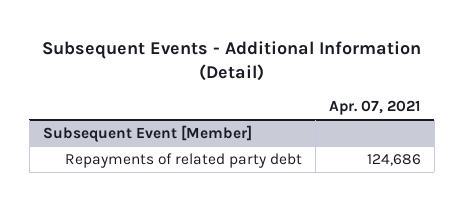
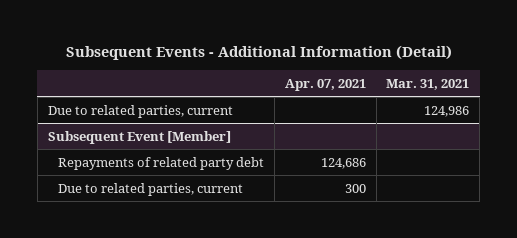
none -> [386,78,470,90] Mar. 31, 2021
none -> [47,104,233,118] Due to related parties, current
none -> [58,182,244,196] Due to related parties, current

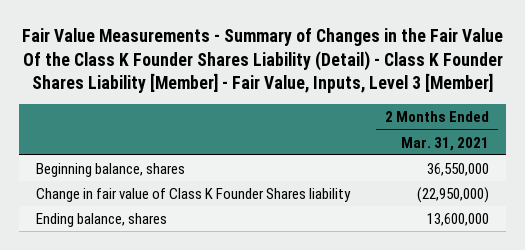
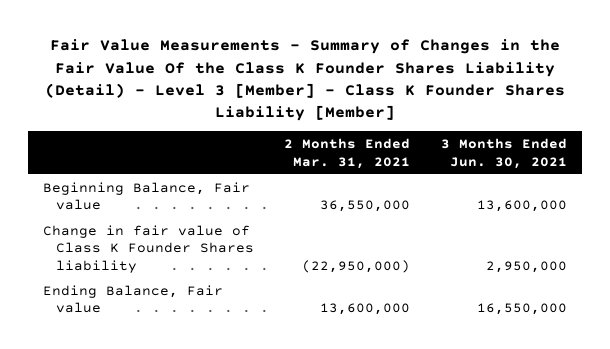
[21,28,503,94] Fair Value Measurements - Summary of Changes in the Fair Value Of the Class K Founder Shares Liability (Detail) - Class K Founder Shares Liability [Member] - Fair Value, Inputs, Level 3 [Member] -> [44,39,565,121] Fair Value Measurements - Summary of Changes in the Fair Value Of the Class K Founder Shares Liability (Detail) - Level 3 [Member] - Class K Founder Shares Liability [Member]
none -> [440,137,567,169] 3 Months Ended Jun. 30, 2021
[36,163,186,178] Beginning balance, shares -> [43,181,251,211] Beginning Balance, Fair value
[36,213,168,228] Ending balance, shares -> [43,284,224,314] Ending Balance, Fair value

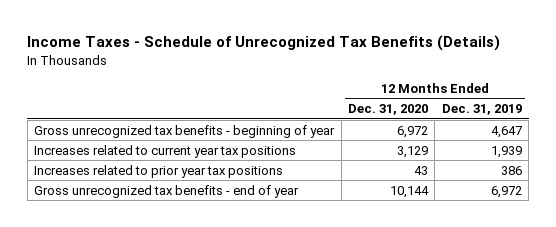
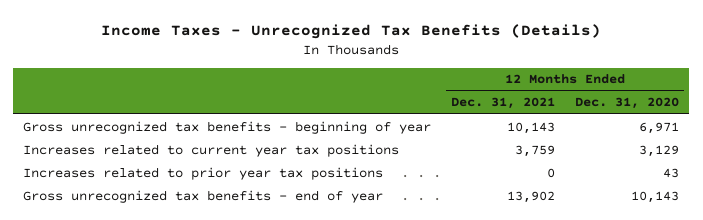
[27,35,501,52] Income Taxes - Schedule of Unrecognized Tax Benefits (Details) -> [101,24,602,40] Income Taxes - Unrecognized Tax Benefits (Details)
[441,104,522,116] Dec. 31, 2019 -> none
none -> [451,97,556,110] Dec. 31, 2021
[396,125,428,138] 6,972 -> [639,121,680,134] 6,971
[389,185,429,198] 10,144 -> [631,190,680,203] 10,143

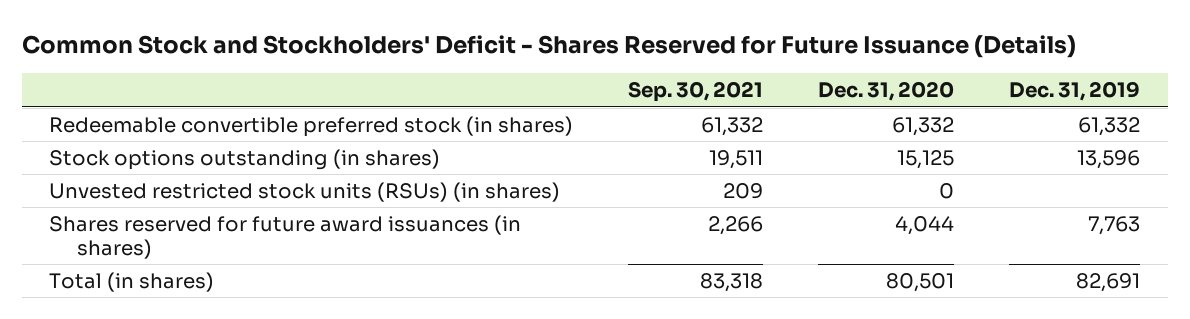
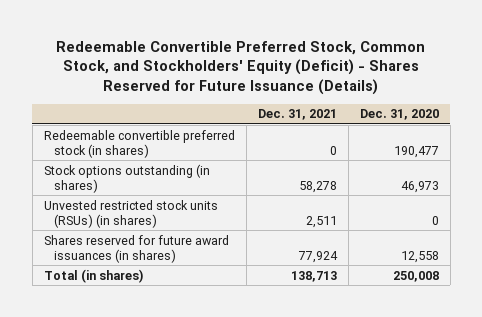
[21,35,1076,59] Common Stock and Stockholders' Deficit - Shares Reserved for Future Issuance (Details) -> [56,40,426,95] Redeemable Convertible Preferred Stock, Common Stock, and Stockholders' Equity (Deficit) - Shares Reserved for Future Issuance (Details)
[628,81,764,103] Sep. 30, 2021 -> none
[1009,81,1141,102] Dec. 31, 2019 -> none
none -> [257,109,337,121] Dec. 31, 2021
[892,116,955,136] 61,332 -> [393,145,439,158] 190,477
[897,149,955,169] 15,125 -> [400,180,439,193] 46,973
[895,215,955,235] 4,044 -> [400,250,439,263] 12,558
[886,272,955,292] 80,501 -> [392,270,439,282] 250,008

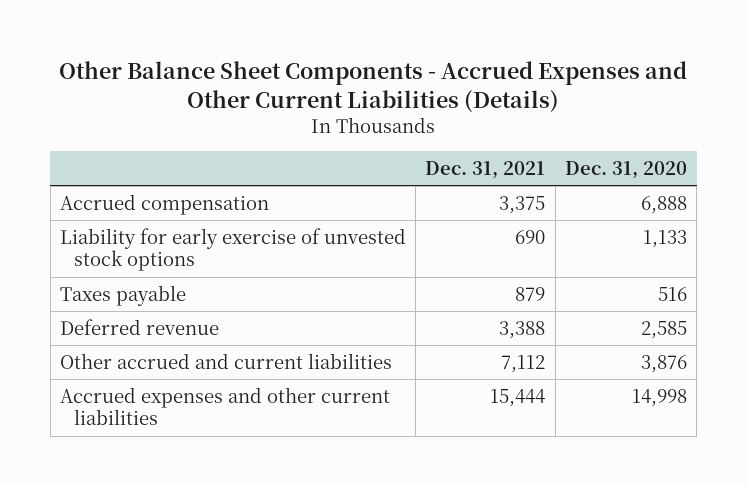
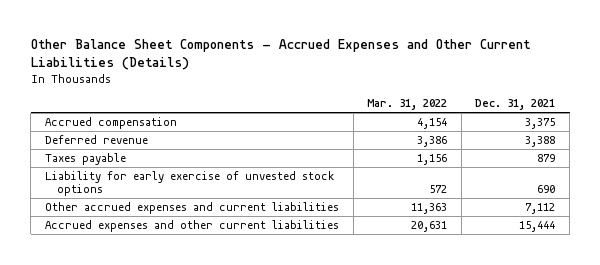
[564,160,687,179] Dec. 31, 2020 -> none
none -> [367,99,448,111] Mar. 31, 2022
[59,284,186,306] Taxes payable -> [45,152,127,165] Taxes payable
[59,227,406,272] Liability for early exercise of unvested stock options -> [45,170,335,197] Liability for early exercise of unvested stock options
[59,352,392,369] Other accrued and current liabilities -> [45,201,340,214] Other accrued expenses and current liabilities

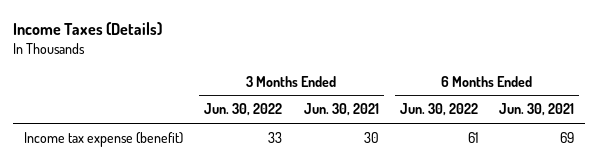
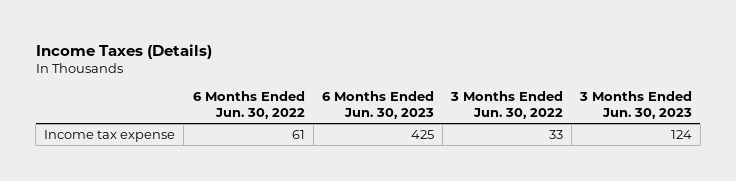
[303,103,379,117] Jun. 30, 2021 -> none
[499,103,575,117] Jun. 30, 2021 -> none
none -> [321,91,434,120] 6 Months Ended Jun. 30, 2023
none -> [578,91,692,120] 3 Months Ended Jun. 30, 2023
[24,131,184,147] Income tax expense (benefit) -> [44,129,176,142] Income tax expense

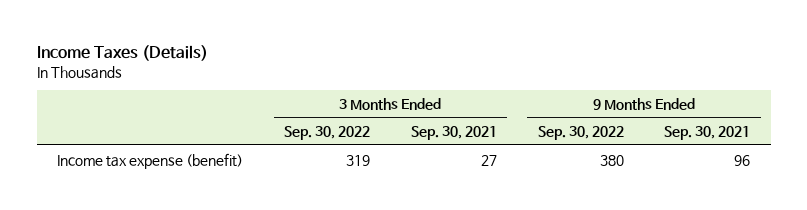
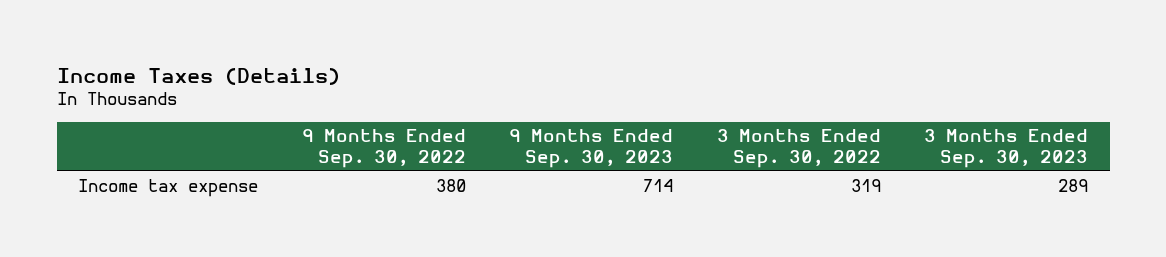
[410,126,497,141] Sep. 30, 2021 -> none
[664,126,751,141] Sep. 30, 2021 -> none
none -> [509,129,674,169] 9 Months Ended Sep. 30, 2023
none -> [923,129,1088,169] 3 Months Ended Sep. 30, 2023
[57,152,244,169] Income tax expense (benefit) -> [78,179,259,198] Income tax expense

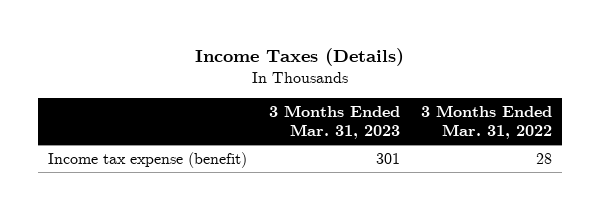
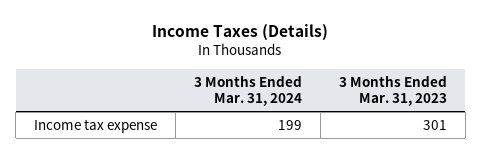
[420,104,552,140] 3 Months Ended Mar. 31, 2022 -> none
none -> [193,75,302,106] 3 Months Ended Mar. 31, 2024
[48,151,248,168] Income tax expense (benefit) -> [34,119,158,134] Income tax expense

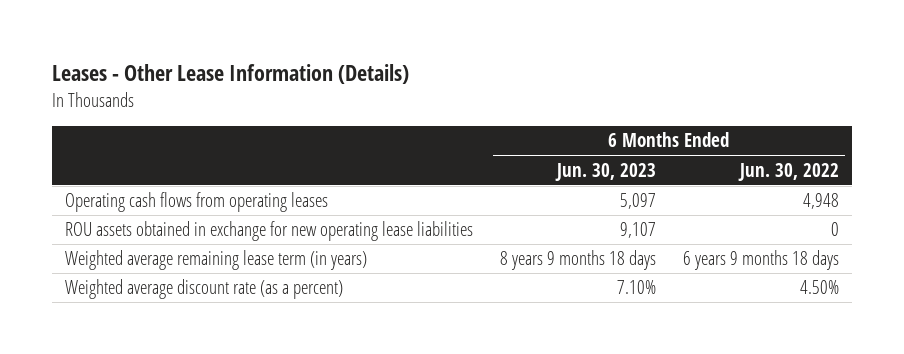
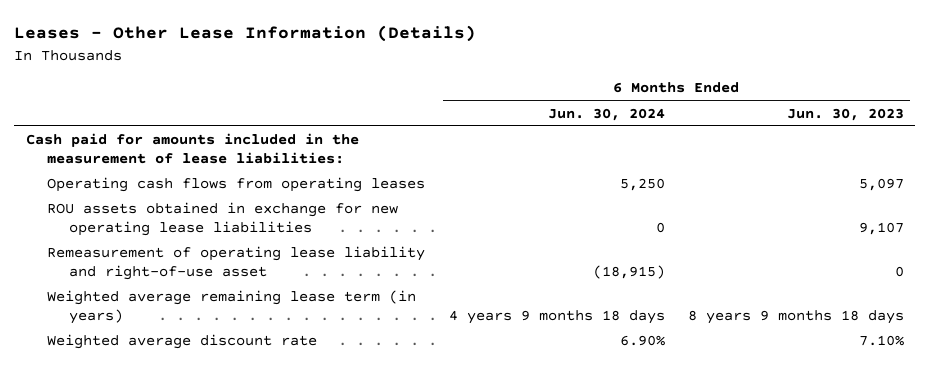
[737,162,839,181] Jun. 30, 2022 -> none
none -> [547,107,665,121] Jun. 30, 2024
none -> [25,133,359,164] Cash paid for amounts included in the measurement of lease liabilities:
none -> [47,246,426,280] Remeasurement of operating lease liability and right-of-use asset
[65,279,344,300] Weighted average discount rate (as a percent) -> [47,334,318,350] Weighted average discount rate

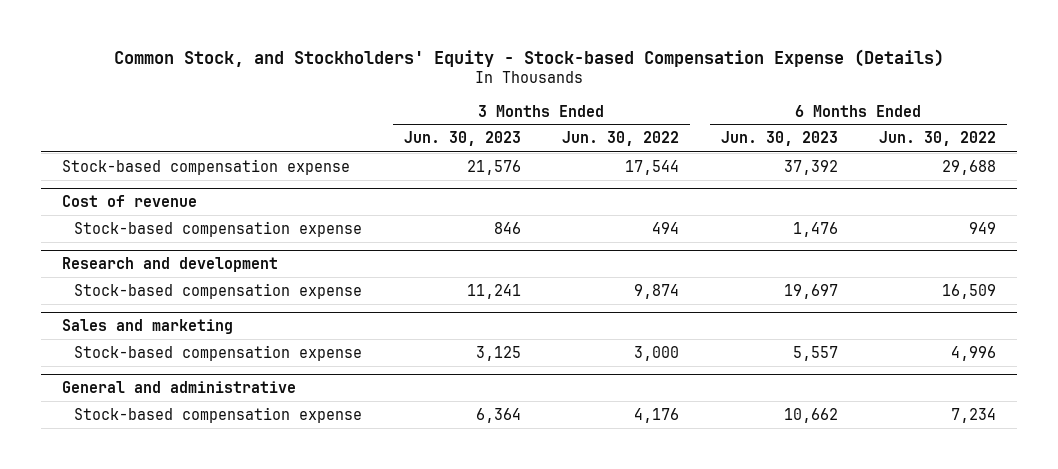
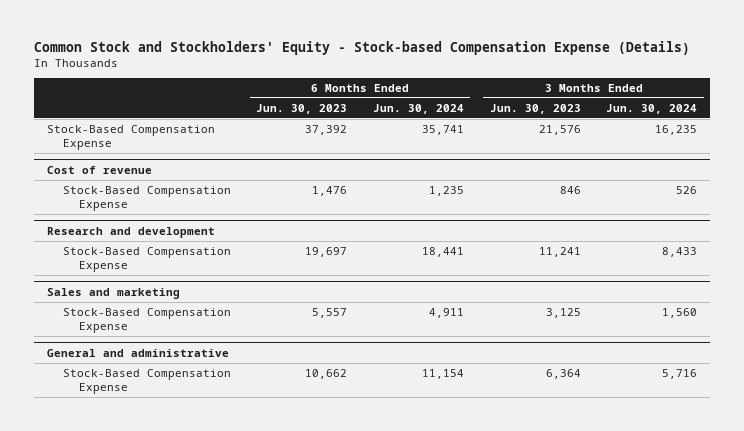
[114,48,945,67] Common Stock, and Stockholders' Equity - Stock-based Compensation Expense (Details) -> [34,40,691,55] Common Stock and Stockholders' Equity - Stock-based Compensation Expense (Details)
[562,131,680,147] Jun. 30, 2022 -> none
[879,131,997,147] Jun. 30, 2022 -> none
none -> [373,103,465,114] Jun. 30, 2024
none -> [606,103,698,114] Jun. 30, 2024
[62,158,351,175] Stock-based compensation expense -> [47,124,216,150] Stock-Based Compensation Expense
[74,220,363,237] Stock-based compensation expense -> [62,185,231,211] Stock-Based Compensation Expense
[74,282,363,299] Stock-based compensation expense -> [62,246,231,272] Stock-Based Compensation Expense
[74,344,363,361] Stock-based compensation expense -> [62,307,231,333] Stock-Based Compensation Expense
[74,406,363,423] Stock-based compensation expense -> [62,368,231,394] Stock-Based Compensation Expense

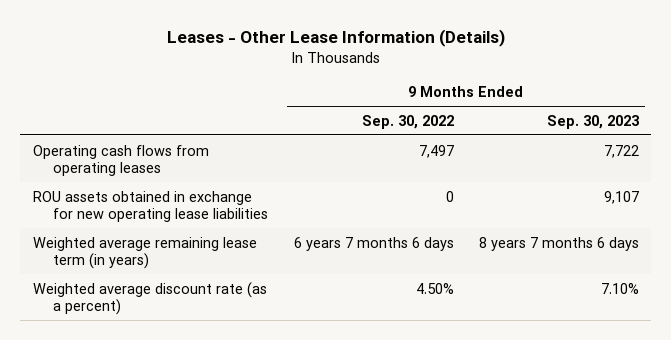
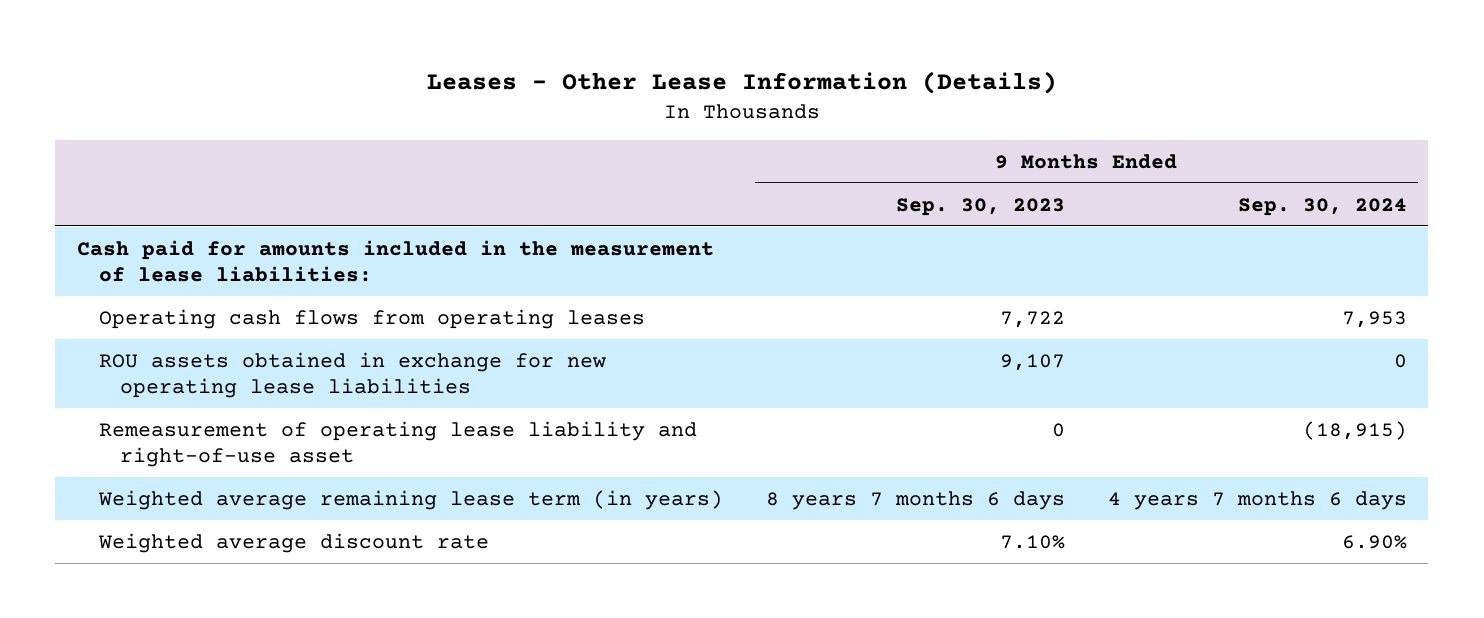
[361,114,454,129] Sep. 30, 2022 -> none
none -> [1237,197,1407,216] Sep. 30, 2024
none -> [76,239,714,282] Cash paid for amounts included in the measurement of lease liabilities:
none -> [98,420,697,467] Remeasurement of operating lease liability and right-of-use asset
[32,281,267,316] Weighted average discount rate (as a percent) -> [97,532,489,553] Weighted average discount rate

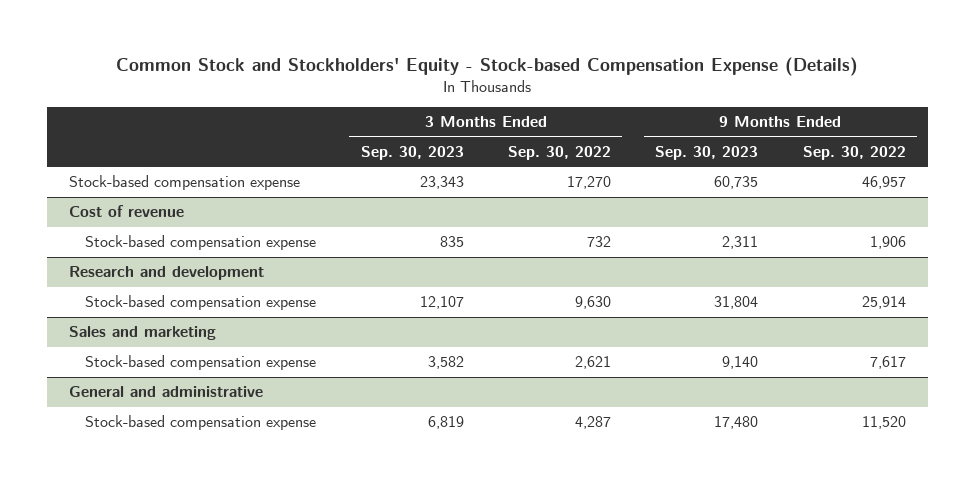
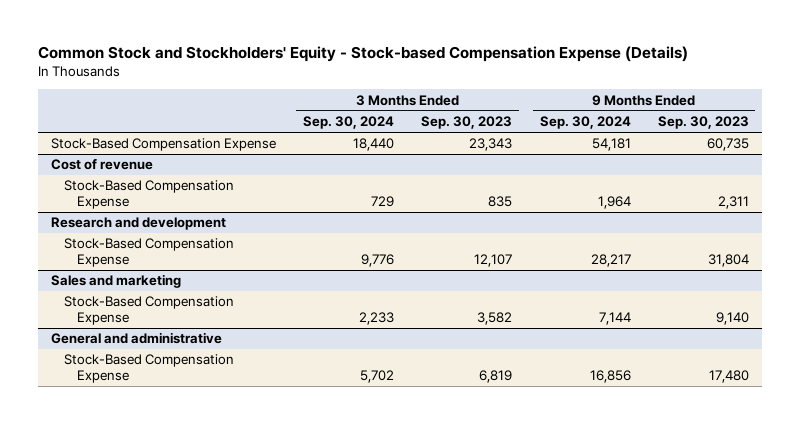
[507,145,611,160] Sep. 30, 2022 -> none
[802,145,906,160] Sep. 30, 2022 -> none
none -> [303,116,395,130] Sep. 30, 2024
none -> [539,116,631,130] Sep. 30, 2024
[69,175,301,191] Stock-based compensation expense -> [51,138,277,152] Stock-Based Compensation Expense
[85,235,317,251] Stock-based compensation expense -> [64,180,235,209] Stock-Based Compensation Expense
[85,295,317,311] Stock-based compensation expense -> [64,238,235,267] Stock-Based Compensation Expense
[85,355,317,371] Stock-based compensation expense -> [64,296,235,325] Stock-Based Compensation Expense
[85,415,317,431] Stock-based compensation expense -> [64,354,235,383] Stock-Based Compensation Expense

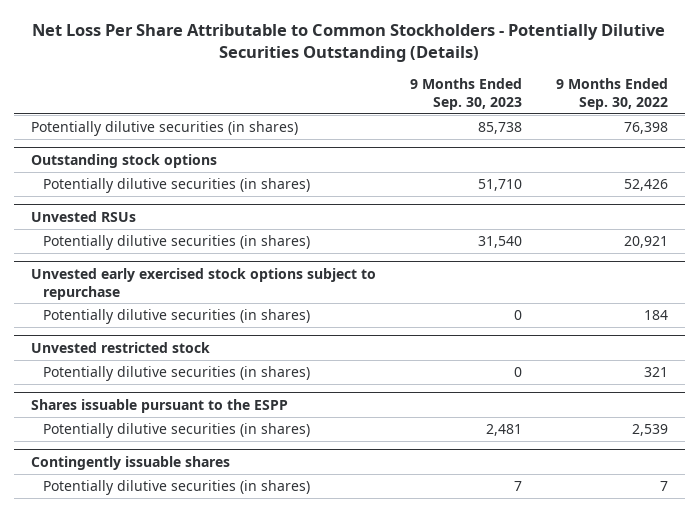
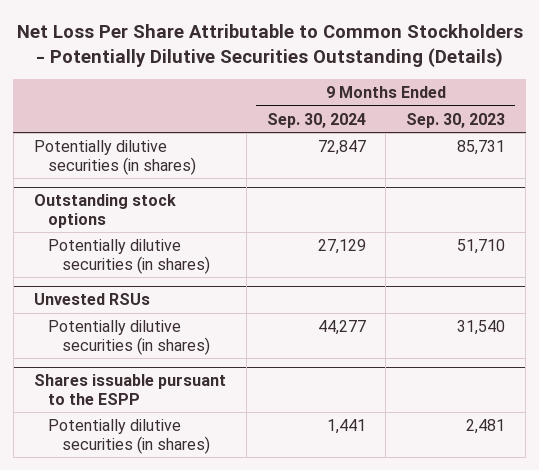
[555,78,668,110] 9 Months Ended Sep. 30, 2022 -> none
none -> [266,112,366,128] Sep. 30, 2024
[477,122,522,135] 85,738 -> [457,139,506,155] 85,731
[30,267,376,300] Unvested early exercised stock options subject to repurchase -> none
[43,309,311,325] Potentially dilutive securities (in shares) -> none
[30,341,210,353] Unvested restricted stock -> none
[43,366,311,382] Potentially dilutive securities (in shares) -> none
[30,455,230,470] Contingently issuable shares -> none
[43,480,311,496] Potentially dilutive securities (in shares) -> none

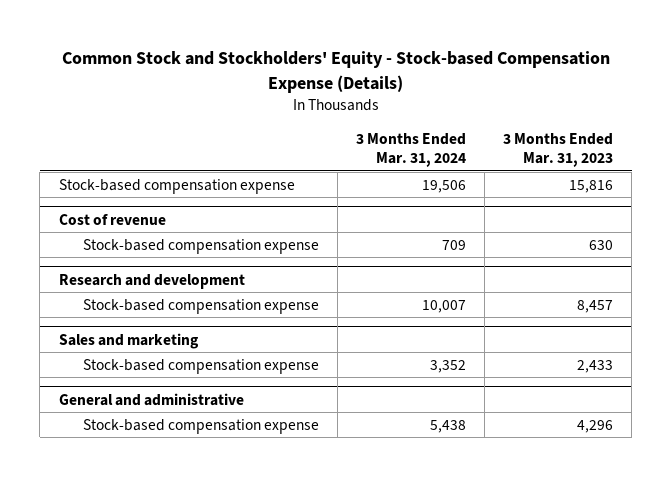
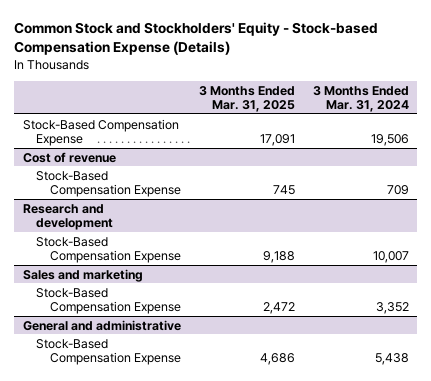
[503,132,614,168] 3 Months Ended Mar. 31, 2023 -> none
none -> [198,85,295,113] 3 Months Ended Mar. 31, 2025
[58,178,295,194] Stock-based compensation expense -> [22,118,179,146] Stock-Based Compensation Expense
[82,238,319,254] Stock-based compensation expense -> [36,170,181,197] Stock-Based Compensation Expense
[82,298,319,314] Stock-based compensation expense -> [36,236,181,263] Stock-Based Compensation Expense
[82,358,319,374] Stock-based compensation expense -> [36,287,181,314] Stock-Based Compensation Expense
[82,418,319,434] Stock-based compensation expense -> [36,338,181,365] Stock-Based Compensation Expense

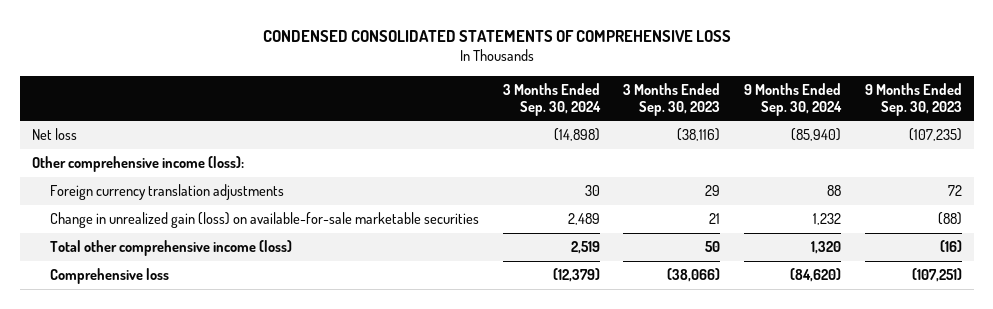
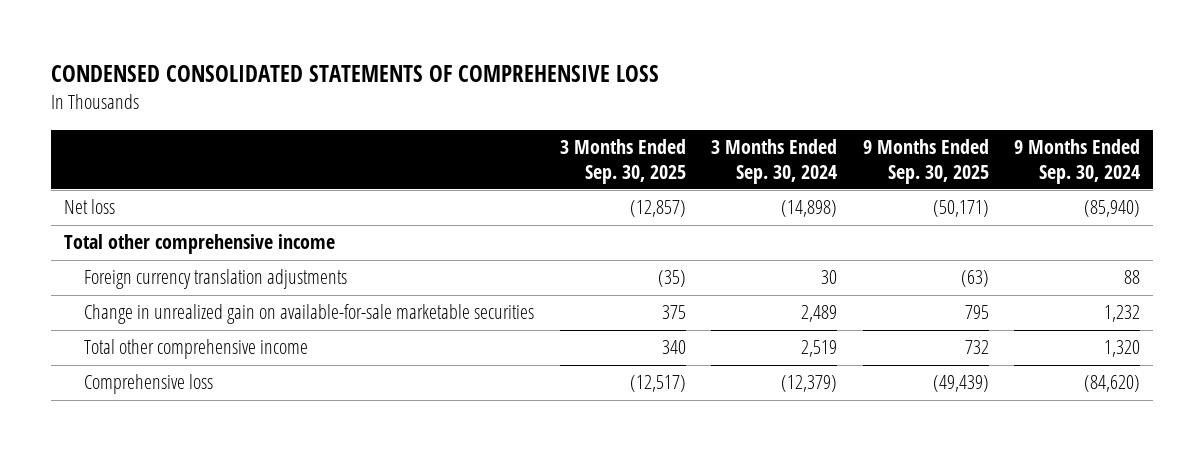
[623,82,721,116] 3 Months Ended Sep. 30, 2023 -> none
[864,82,962,116] 9 Months Ended Sep. 30, 2023 -> none
none -> [559,139,686,184] 3 Months Ended Sep. 30, 2025
none -> [862,139,989,184] 9 Months Ended Sep. 30, 2025
[31,156,244,173] Other comprehensive income (loss): -> [63,234,335,255] Total other comprehensive income
[49,212,479,229] Change in unrealized gain (loss) on available-for-sale marketable securities -> [84,304,535,325] Change in unrealized gain on available-for-sale marketable securities
[49,240,292,257] Total other comprehensive income (loss) -> [84,339,309,360] Total other comprehensive income

